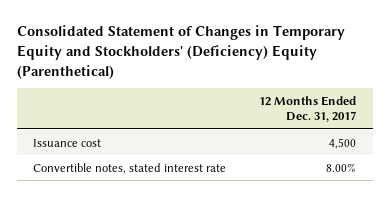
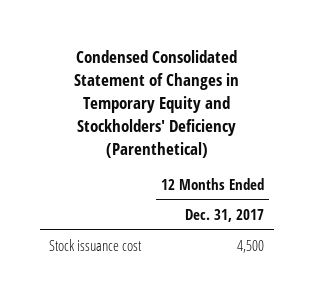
[16,25,345,79] Consolidated Statement of Changes in Temporary Equity and Stockholders' (Deficiency) Equity (Parenthetical) -> [73,49,239,158] Condensed Consolidated Statement of Changes in Temporary Equity and Stockholders' Deficiency (Parenthetical)
[33,162,227,174] Convertible notes, stated interest rate -> none
[33,138,102,147] Issuance cost -> [49,239,143,252] Stock issuance cost

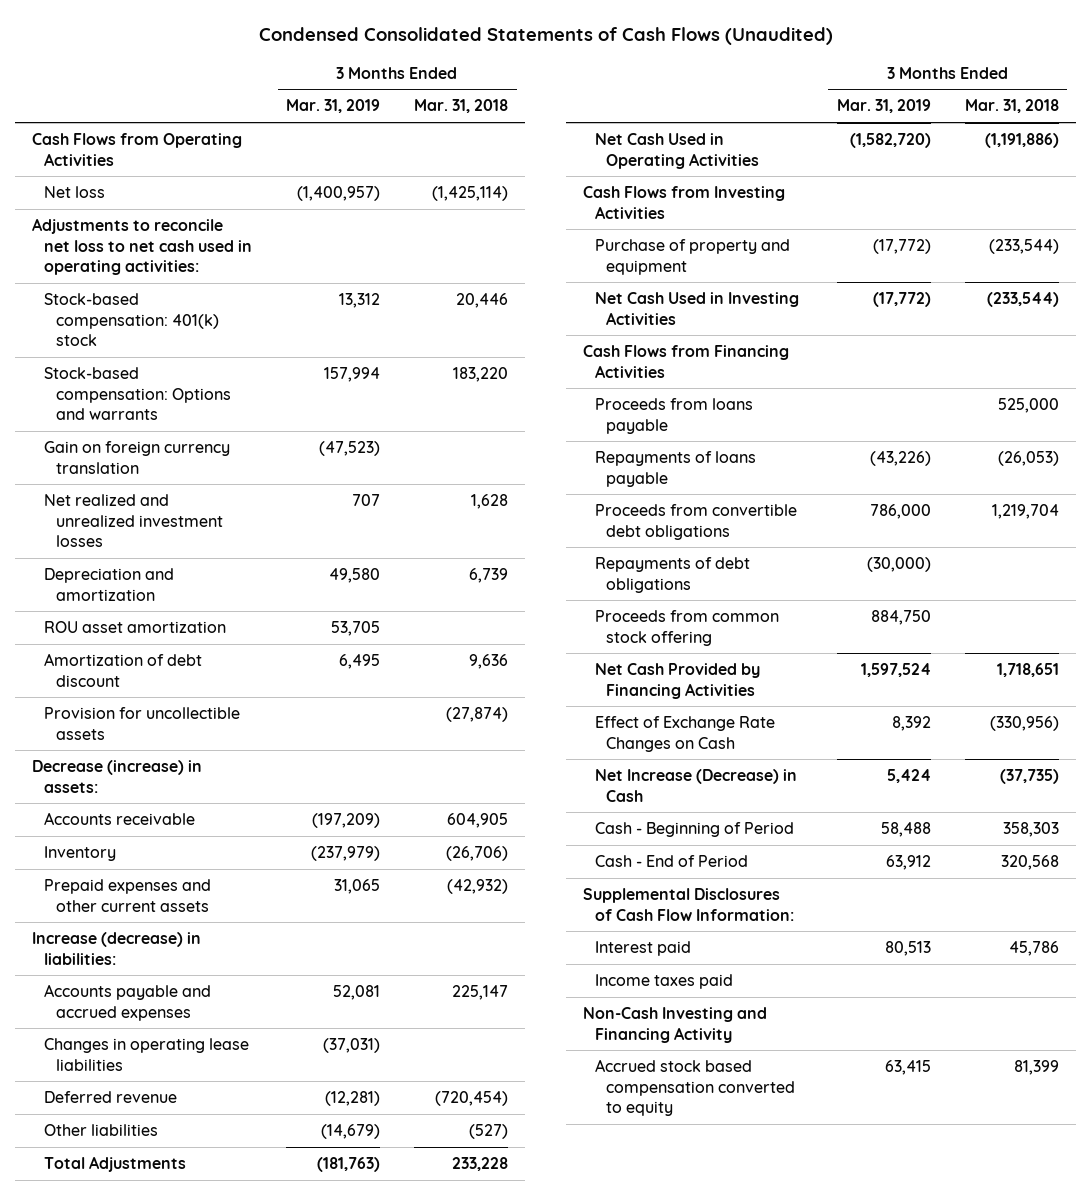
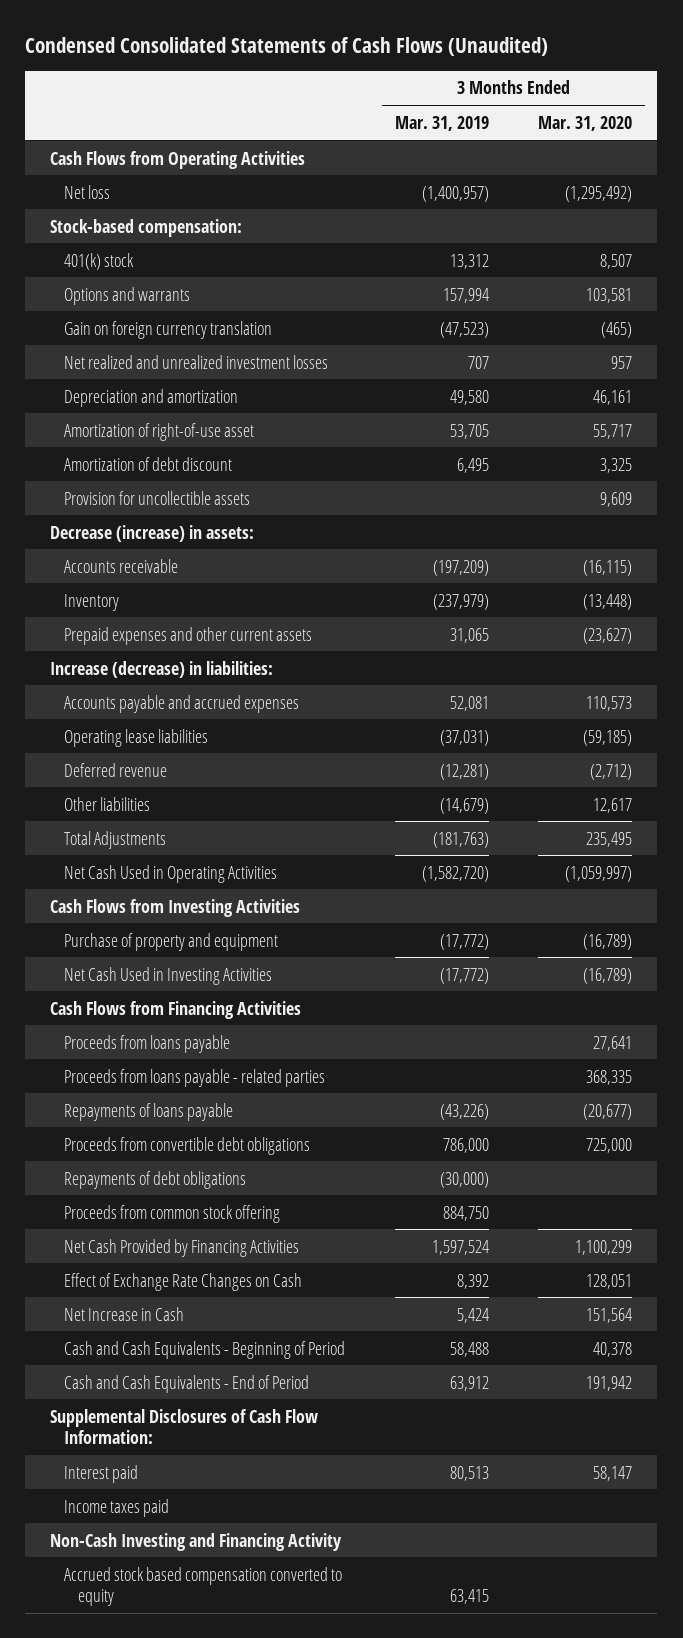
[414,99,509,114] Mar. 31, 2018 -> none
none -> [538,115,633,131] Mar. 31, 2020
[32,218,253,276] Adjustments to reconcile net loss to net cash used in operating activities: -> none
none -> [50,218,243,237] Stock-based compensation:
[44,293,219,347] Stock-based compensation: 401(k) stock -> [63,252,134,270] 401(k) stock
[44,367,231,421] Stock-based compensation: Options and warrants -> [63,286,190,305] Options and warrants
[44,621,227,634] ROU asset amortization -> [63,422,254,441] Amortization of right-of-use asset
[44,1038,250,1071] Changes in operating lease liabilities -> [63,728,208,747] Operating lease liabilities
none -> [63,1068,325,1087] Proceeds from loans payable - related parties
[594,769,797,802] Net Increase (Decrease) in Cash -> [63,1306,184,1321] Net Increase in Cash
[594,822,794,838] Cash - Beginning of Period -> [63,1340,345,1359] Cash and Cash Equivalents - Beginning of Period
[594,855,748,868] Cash - End of Period -> [63,1374,309,1393] Cash and Cash Equivalents - End of Period

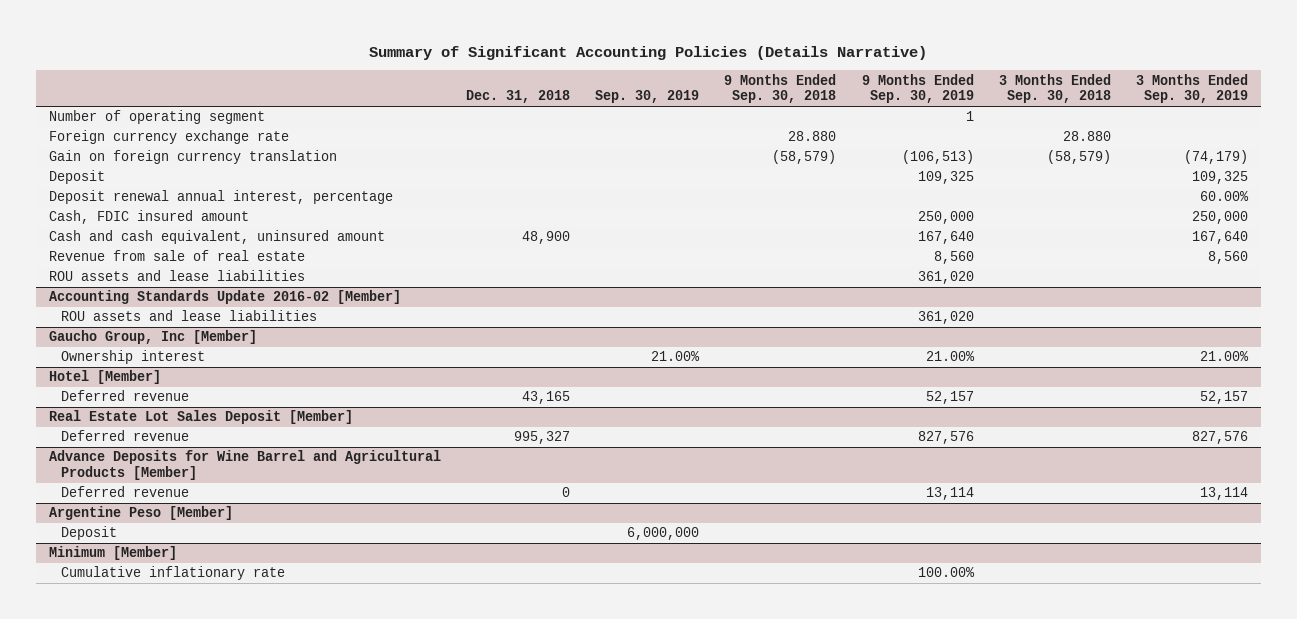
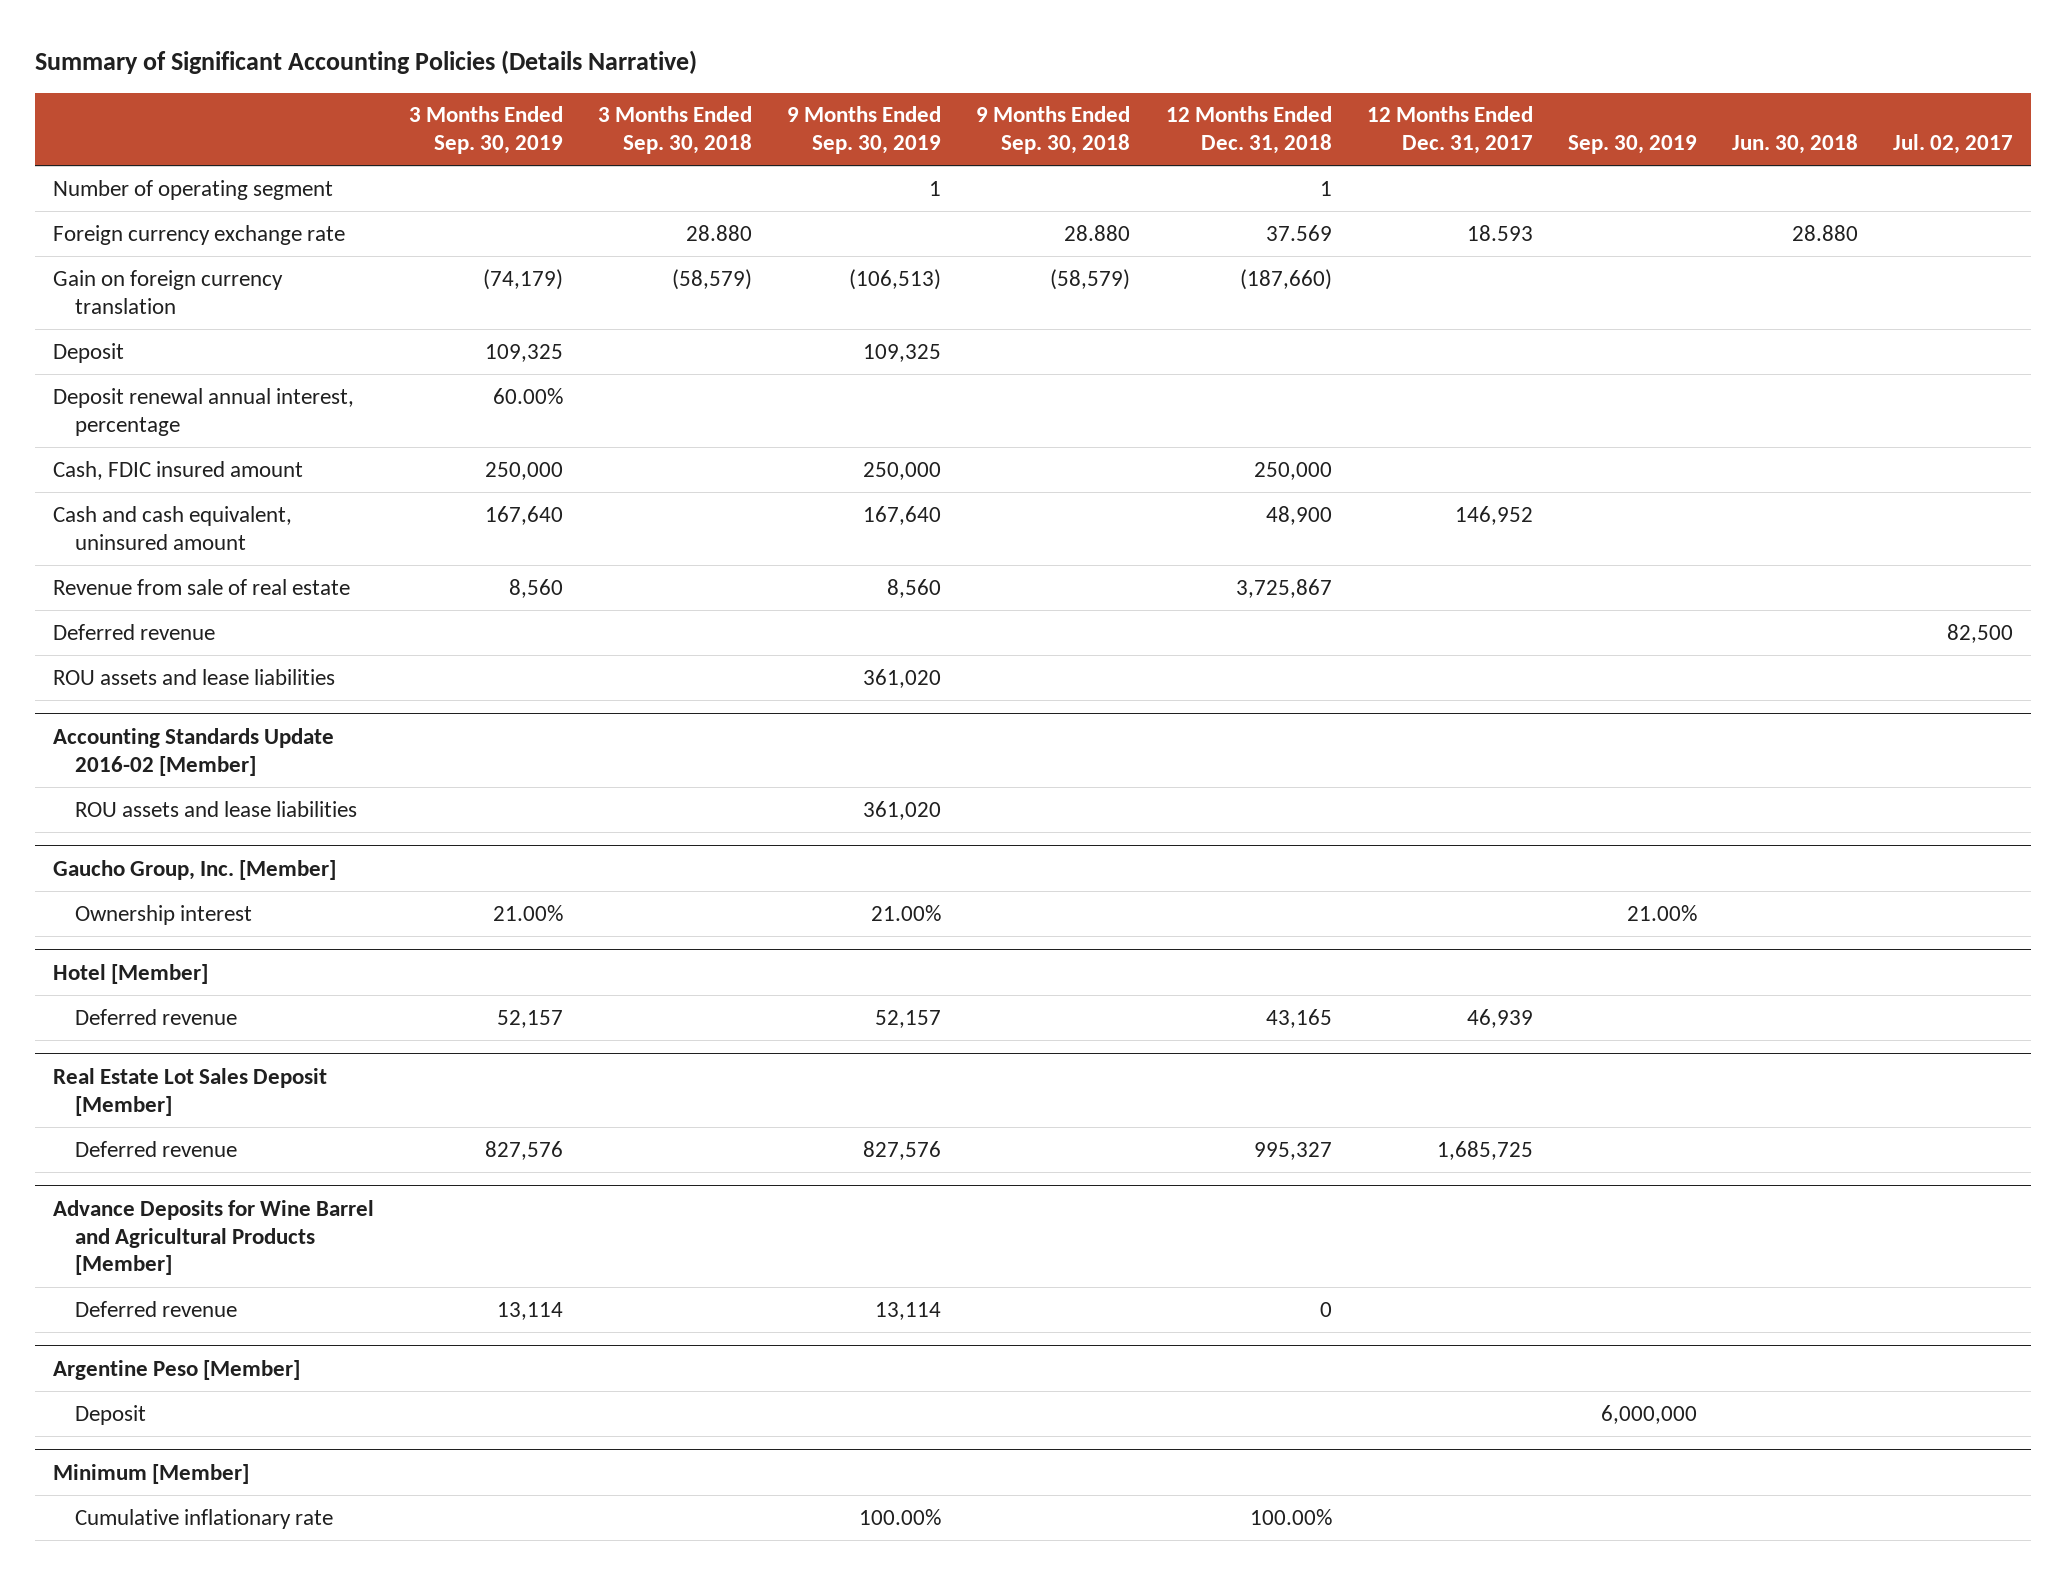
[465,90,570,104] Dec. 31, 2018 -> none
none -> [1165,106,1332,155] 12 Months Ended Dec. 31, 2018
none -> [1366,106,1533,155] 12 Months Ended Dec. 31, 2017
none -> [1732,134,1859,155] Jun. 30, 2018
none -> [1893,134,2014,155] Jul. 02, 2017
none -> [52,623,215,640] Deferred revenue
[48,330,257,345] Gaucho Group, Inc [Member] -> [52,859,336,880] Gaucho Group, Inc. [Member]

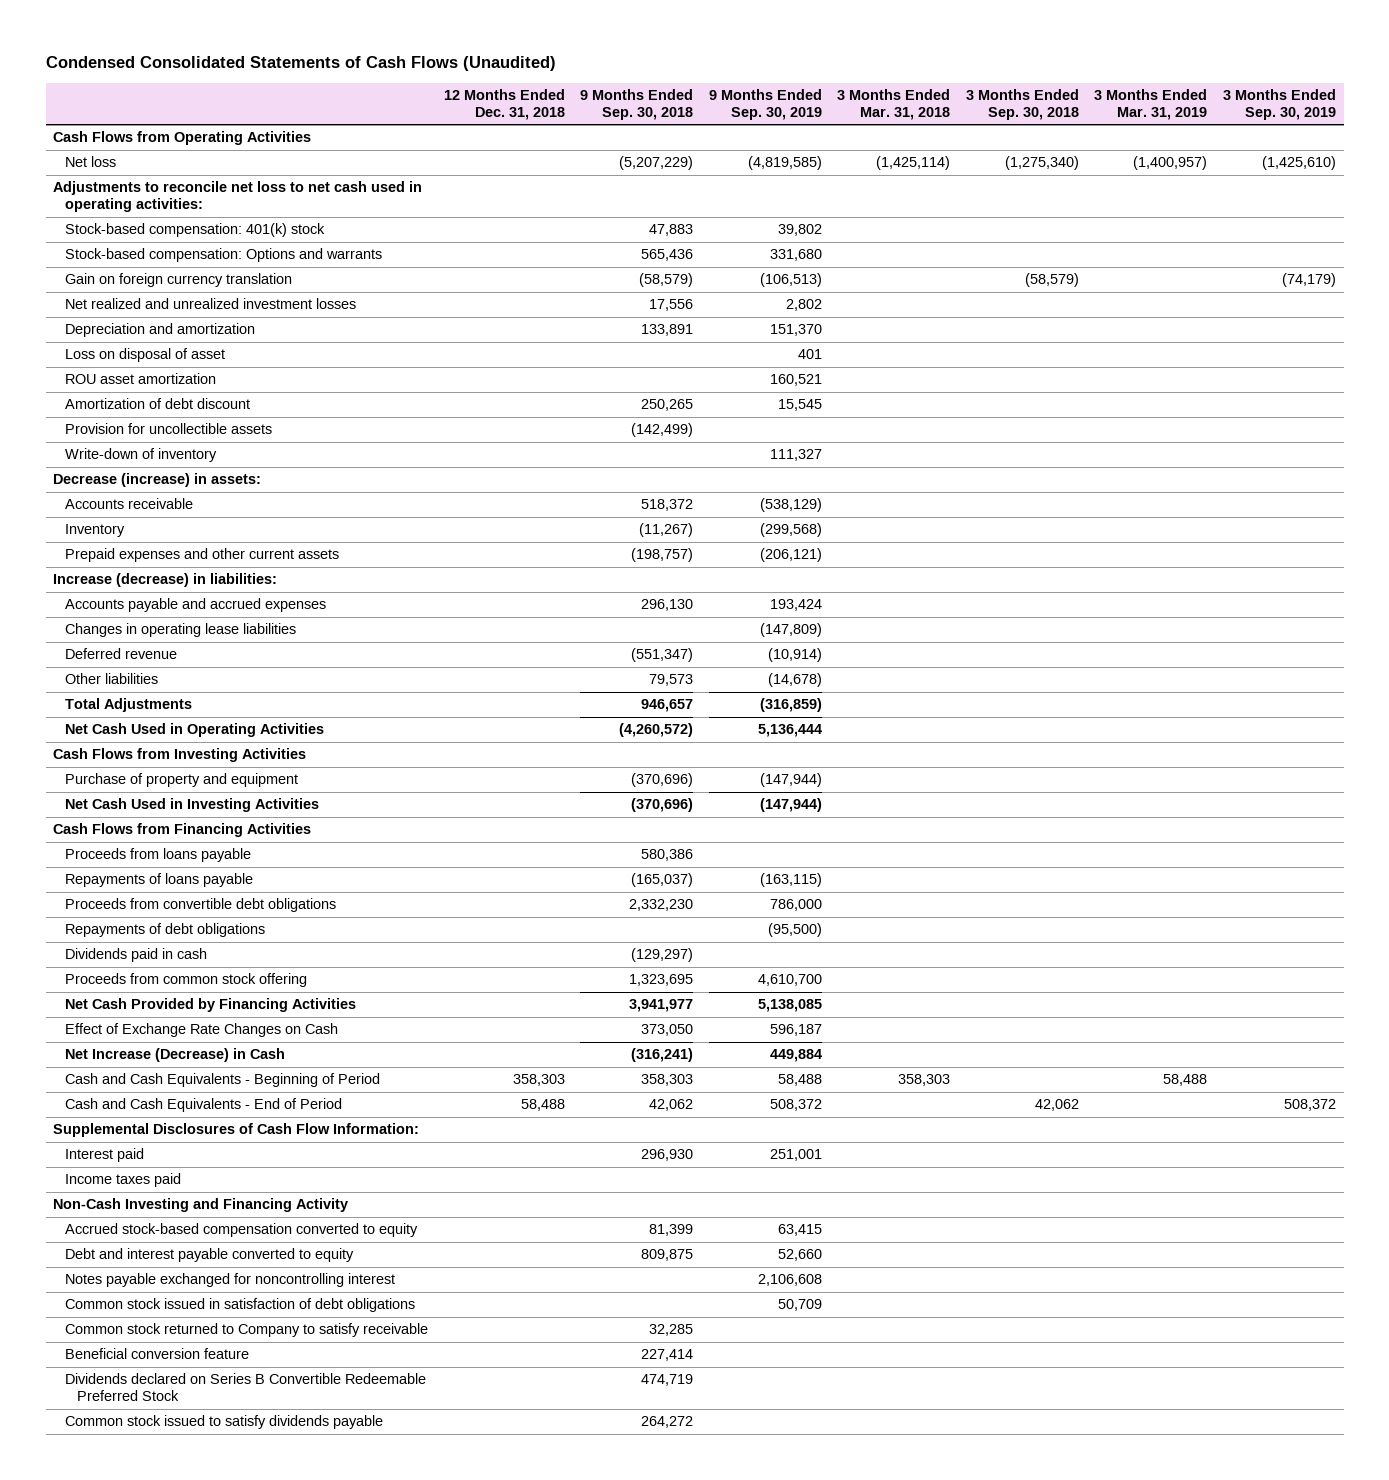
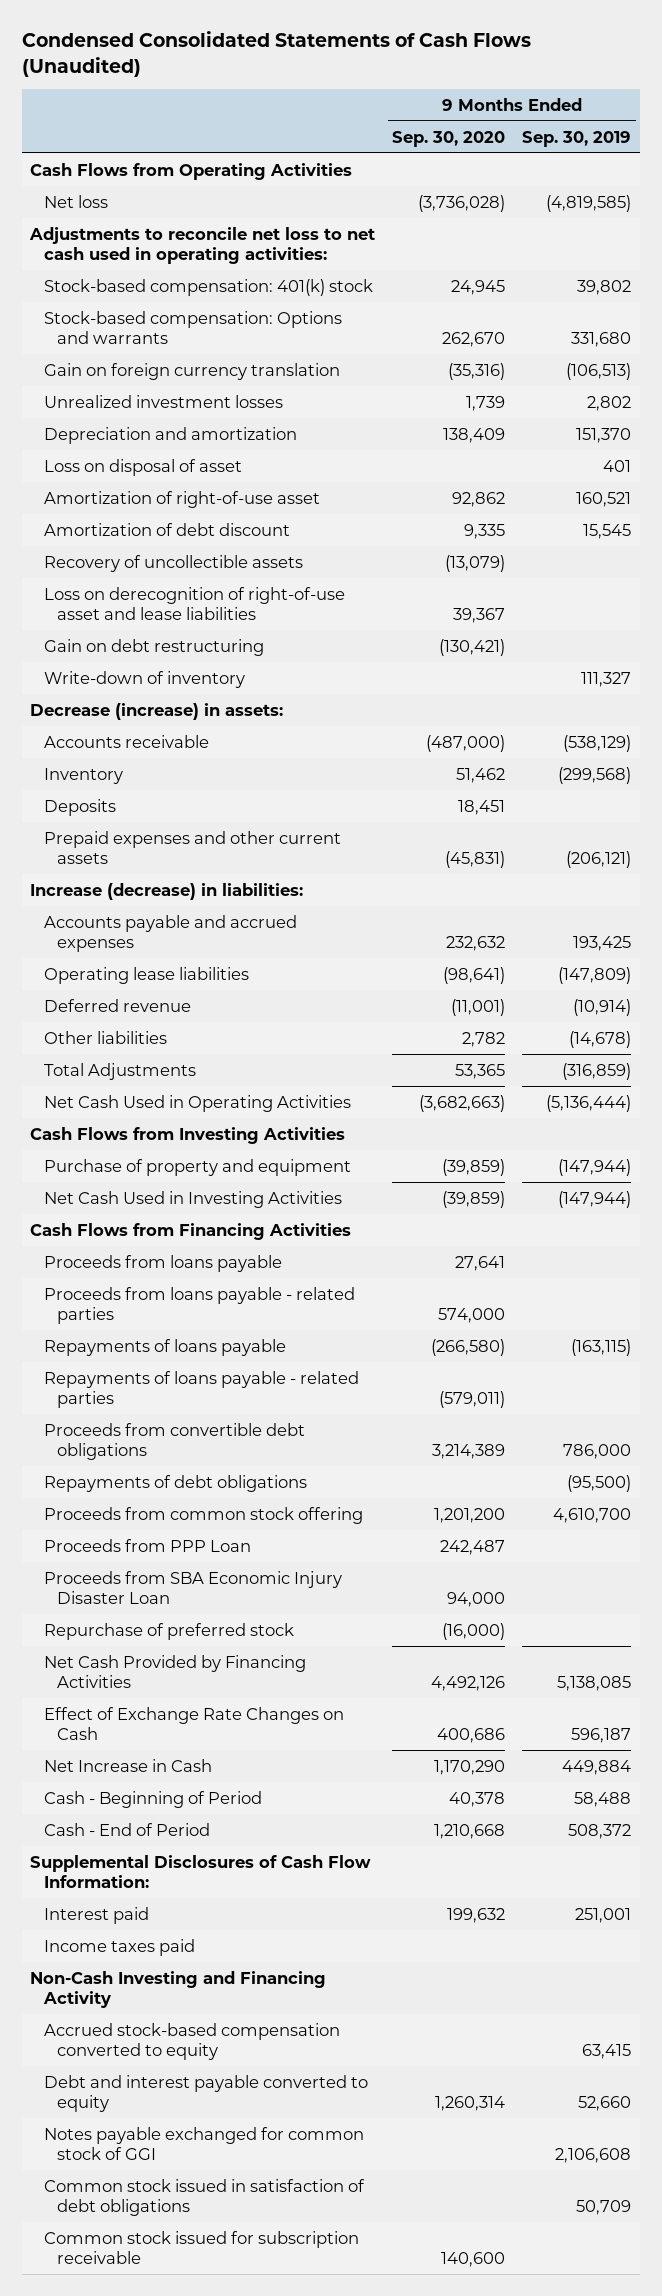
[443,88,565,120] 12 Months Ended Dec. 31, 2018 -> none
[580,88,694,120] 9 Months Ended Sep. 30, 2018 -> none
[837,88,951,120] 3 Months Ended Mar. 31, 2018 -> none
[965,88,1079,120] 3 Months Ended Sep. 30, 2018 -> none
[1094,88,1208,120] 3 Months Ended Mar. 31, 2019 -> none
[1222,88,1336,120] 3 Months Ended Sep. 30, 2019 -> none
none -> [392,130,506,147] Sep. 30, 2020
[65,298,357,310] Net realized and unrealized investment losses -> [43,394,283,408] Unrealized investment losses
[65,373,217,385] ROU asset amortization -> [43,490,320,508] Amortization of right-of-use asset
[65,423,273,435] Provision for uncollectible assets -> [43,554,303,572] Recovery of uncollectible assets
none -> [43,586,345,620] Loss on derecognition of right-of-use asset and lease liabilities
none -> [43,638,264,656] Gain on debt restructuring
none -> [43,798,116,816] Deposits
[769,599,822,612] 193,424 -> [573,935,632,951] 193,425
[65,623,297,638] Changes in operating lease liabilities -> [43,966,249,984] Operating lease liabilities
[757,724,822,738] 5,136,444 -> [546,1094,632,1112] (5,136,444)
none -> [43,1286,355,1324] Proceeds from loans payable - related parties
none -> [43,1370,359,1408] Repayments of loans payable - related parties
[65,948,208,963] Dividends paid in cash -> none
none -> [43,1538,251,1552] Proceeds from PPP Loan
none -> [43,1570,342,1604] Proceeds from SBA Economic Injury Disaster Loan
none -> [43,1622,294,1640] Repurchase of preferred stock
[65,1048,286,1063] Net Increase (Decrease) in Cash -> [43,1758,212,1772] Net Increase in Cash
[65,1073,381,1088] Cash and Cash Equivalents - Beginning of Period -> [43,1790,262,1808] Cash - Beginning of Period
[65,1098,343,1113] Cash and Cash Equivalents - End of Period -> [43,1822,210,1836] Cash - End of Period
[65,1273,396,1288] Notes payable exchanged for noncontrolling interest -> [43,2126,364,2160] Notes payable exchanged for common stock of GGI
[65,1323,429,1338] Common stock returned to Company to satisfy receivable -> none
[65,1348,250,1360] Beneficial conversion feature -> none
[65,1373,427,1402] Dividends declared on Series B Convertible Redeemable Preferred Stock -> none
[65,1415,384,1430] Common stock issued to satisfy dividends payable -> none
none -> [43,2230,359,2264] Common stock issued for subscription receivable

